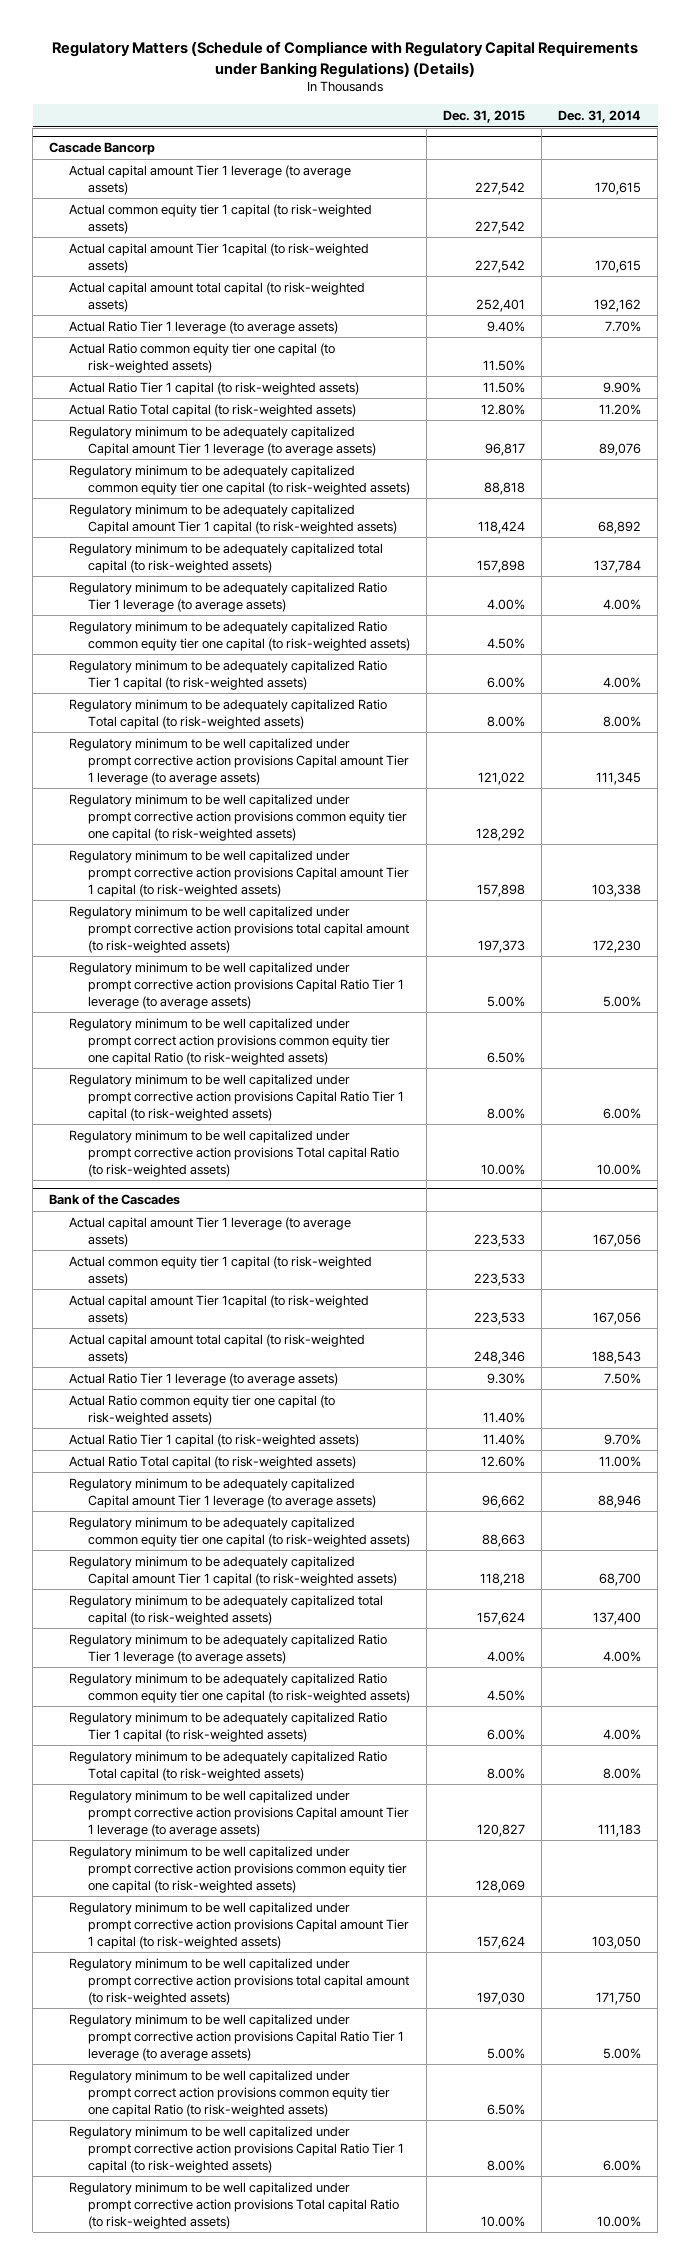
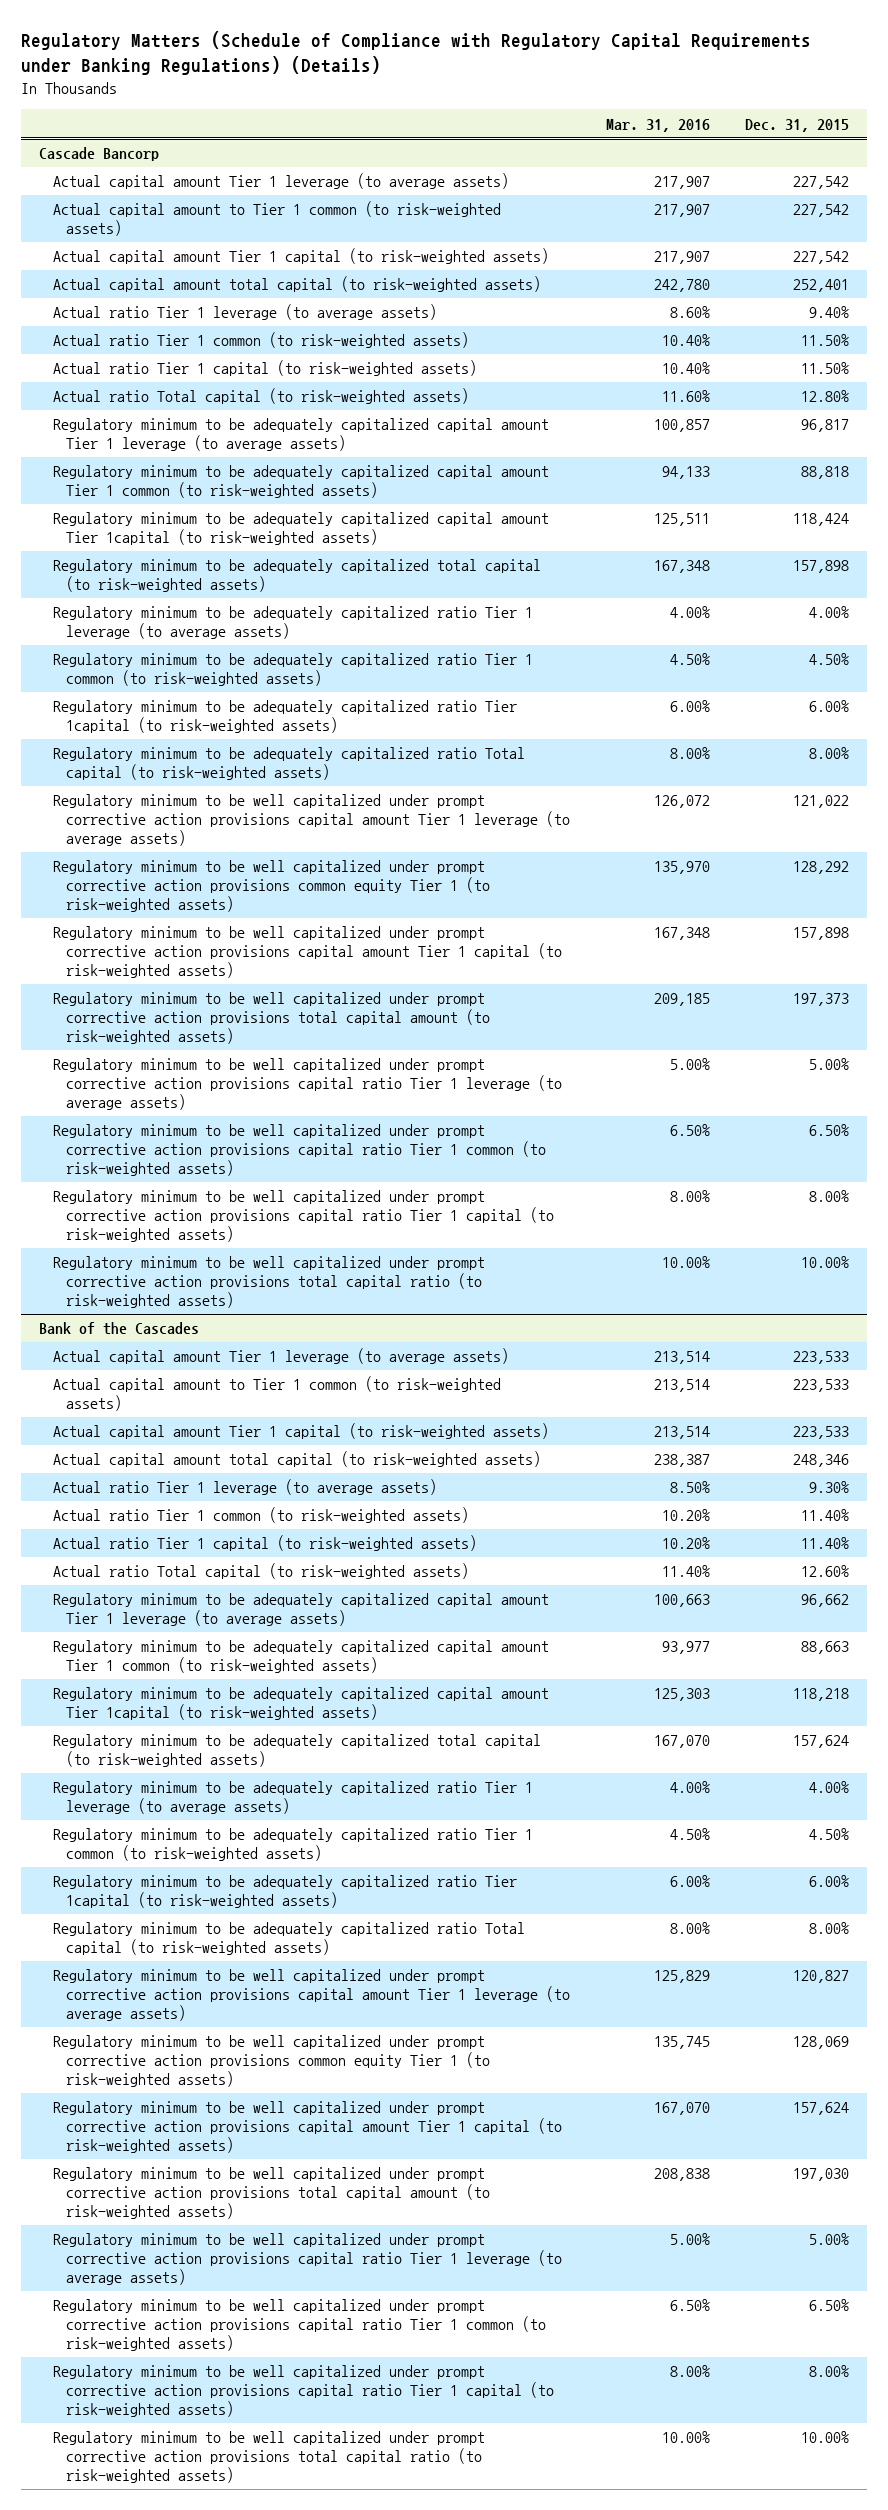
[558,110,642,124] Dec. 31, 2014 -> none
none -> [605,118,710,132] Mar. 31, 2016
[68,203,372,234] Actual common equity tier 1 capital (to risk-weighted assets) -> [52,201,501,237] Actual capital amount to Tier 1 common (to risk-weighted assets)
[68,242,369,273] Actual capital amount Tier 1capital (to risk-weighted assets) -> [52,248,549,265] Actual capital amount Tier 1 capital (to risk-weighted assets)
[68,320,338,334] Actual Ratio Tier 1 leverage (to average assets) -> [52,304,437,321] Actual ratio Tier 1 leverage (to average assets)
[68,342,335,373] Actual Ratio common equity tier one capital (to risk-weighted assets) -> [52,332,469,349] Actual ratio Tier 1 common (to risk-weighted assets)
[68,381,359,395] Actual Ratio Tier 1 capital (to risk-weighted assets) -> [52,360,477,377] Actual ratio Tier 1 capital (to risk-weighted assets)
[68,403,356,417] Actual Ratio Total capital (to risk-weighted assets) -> [52,388,469,405] Actual ratio Total capital (to risk-weighted assets)
[68,425,377,456] Regulatory minimum to be adequately capitalized Capital amount Tier 1 leverage (to average assets) -> [52,418,549,452] Regulatory minimum to be adequately capitalized capital amount Tier 1 leverage (to average assets)
[68,464,411,495] Regulatory minimum to be adequately capitalized common equity tier one capital (to risk-weighted assets) -> [52,465,549,499] Regulatory minimum to be adequately capitalized capital amount Tier 1 common (to risk-weighted assets)
[68,503,398,534] Regulatory minimum to be adequately capitalized Capital amount Tier 1 capital (to risk-weighted assets) -> [52,512,549,546] Regulatory minimum to be adequately capitalized capital amount Tier 1capital (to risk-weighted assets)
[68,581,387,612] Regulatory minimum to be adequately capitalized Ratio Tier 1 leverage (to average assets) -> [52,606,533,640] Regulatory minimum to be adequately capitalized ratio Tier 1 leverage (to average assets)
[68,620,411,651] Regulatory minimum to be adequately capitalized Ratio common equity tier one capital (to risk-weighted assets) -> [52,653,533,687] Regulatory minimum to be adequately capitalized ratio Tier 1 common (to risk-weighted assets)
[68,659,387,690] Regulatory minimum to be adequately capitalized Ratio Tier 1 capital (to risk-weighted assets) -> [52,700,517,734] Regulatory minimum to be adequately capitalized ratio Tier 1capital (to risk-weighted assets)
[68,698,387,729] Regulatory minimum to be adequately capitalized Ratio Total capital (to risk-weighted assets) -> [52,747,525,781] Regulatory minimum to be adequately capitalized ratio Total capital (to risk-weighted assets)
[68,737,410,785] Regulatory minimum to be well capitalized under prompt corrective action provisions Capital amount Tier 1 leverage (to average assets) -> [52,794,571,847] Regulatory minimum to be well capitalized under prompt corrective action provisions capital amount Tier 1 leverage (to average assets)
[68,793,408,841] Regulatory minimum to be well capitalized under prompt corrective action provisions common equity tier one capital (to risk-weighted assets) -> [52,860,491,913] Regulatory minimum to be well capitalized under prompt corrective action provisions common equity Tier 1 (to risk-weighted assets)
[68,849,410,897] Regulatory minimum to be well capitalized under prompt corrective action provisions Capital amount Tier 1 capital (to risk-weighted assets) -> [52,926,563,979] Regulatory minimum to be well capitalized under prompt corrective action provisions capital amount Tier 1 capital (to risk-weighted assets)
[68,961,405,1009] Regulatory minimum to be well capitalized under prompt corrective action provisions Capital Ratio Tier 1 leverage (to average assets) -> [52,1058,563,1111] Regulatory minimum to be well capitalized under prompt corrective action provisions capital ratio Tier 1 leverage (to average assets)
[68,1017,391,1065] Regulatory minimum to be well capitalized under prompt correct action provisions common equity tier one capital Ratio (to risk-weighted assets) -> [52,1124,547,1177] Regulatory minimum to be well capitalized under prompt corrective action provisions capital ratio Tier 1 common (to risk-weighted assets)
[68,1073,405,1121] Regulatory minimum to be well capitalized under prompt corrective action provisions Capital Ratio Tier 1 capital (to risk-weighted assets) -> [52,1190,555,1243] Regulatory minimum to be well capitalized under prompt corrective action provisions capital ratio Tier 1 capital (to risk-weighted assets)
[68,1129,400,1177] Regulatory minimum to be well capitalized under prompt corrective action provisions Total capital Ratio (to risk-weighted assets) -> [52,1256,485,1309] Regulatory minimum to be well capitalized under prompt corrective action provisions total capital ratio (to risk-weighted assets)
[68,1255,372,1286] Actual common equity tier 1 capital (to risk-weighted assets) -> [52,1376,501,1412] Actual capital amount to Tier 1 common (to risk-weighted assets)
[68,1294,369,1325] Actual capital amount Tier 1capital (to risk-weighted assets) -> [52,1423,549,1440] Actual capital amount Tier 1 capital (to risk-weighted assets)
[68,1372,338,1386] Actual Ratio Tier 1 leverage (to average assets) -> [52,1479,437,1496] Actual ratio Tier 1 leverage (to average assets)
[68,1394,335,1425] Actual Ratio common equity tier one capital (to risk-weighted assets) -> [52,1507,469,1524] Actual ratio Tier 1 common (to risk-weighted assets)
[68,1433,359,1447] Actual Ratio Tier 1 capital (to risk-weighted assets) -> [52,1535,477,1552] Actual ratio Tier 1 capital (to risk-weighted assets)
[68,1455,356,1469] Actual Ratio Total capital (to risk-weighted assets) -> [52,1563,469,1580] Actual ratio Total capital (to risk-weighted assets)
[68,1477,377,1508] Regulatory minimum to be adequately capitalized Capital amount Tier 1 leverage (to average assets) -> [52,1593,549,1627] Regulatory minimum to be adequately capitalized capital amount Tier 1 leverage (to average assets)
[68,1516,411,1547] Regulatory minimum to be adequately capitalized common equity tier one capital (to risk-weighted assets) -> [52,1640,549,1674] Regulatory minimum to be adequately capitalized capital amount Tier 1 common (to risk-weighted assets)
[68,1555,398,1586] Regulatory minimum to be adequately capitalized Capital amount Tier 1 capital (to risk-weighted assets) -> [52,1687,549,1721] Regulatory minimum to be adequately capitalized capital amount Tier 1capital (to risk-weighted assets)
[68,1633,387,1664] Regulatory minimum to be adequately capitalized Ratio Tier 1 leverage (to average assets) -> [52,1781,533,1815] Regulatory minimum to be adequately capitalized ratio Tier 1 leverage (to average assets)
[68,1672,411,1703] Regulatory minimum to be adequately capitalized Ratio common equity tier one capital (to risk-weighted assets) -> [52,1828,533,1862] Regulatory minimum to be adequately capitalized ratio Tier 1 common (to risk-weighted assets)
[68,1711,387,1742] Regulatory minimum to be adequately capitalized Ratio Tier 1 capital (to risk-weighted assets) -> [52,1875,517,1909] Regulatory minimum to be adequately capitalized ratio Tier 1capital (to risk-weighted assets)
[68,1750,387,1781] Regulatory minimum to be adequately capitalized Ratio Total capital (to risk-weighted assets) -> [52,1922,525,1956] Regulatory minimum to be adequately capitalized ratio Total capital (to risk-weighted assets)
[68,1789,410,1837] Regulatory minimum to be well capitalized under prompt corrective action provisions Capital amount Tier 1 leverage (to average assets) -> [52,1969,571,2022] Regulatory minimum to be well capitalized under prompt corrective action provisions capital amount Tier 1 leverage (to average assets)
[68,1845,408,1893] Regulatory minimum to be well capitalized under prompt corrective action provisions common equity tier one capital (to risk-weighted assets) -> [52,2035,491,2088] Regulatory minimum to be well capitalized under prompt corrective action provisions common equity Tier 1 (to risk-weighted assets)
[68,1901,410,1949] Regulatory minimum to be well capitalized under prompt corrective action provisions Capital amount Tier 1 capital (to risk-weighted assets) -> [52,2101,563,2154] Regulatory minimum to be well capitalized under prompt corrective action provisions capital amount Tier 1 capital (to risk-weighted assets)
[68,2013,405,2061] Regulatory minimum to be well capitalized under prompt corrective action provisions Capital Ratio Tier 1 leverage (to average assets) -> [52,2233,563,2286] Regulatory minimum to be well capitalized under prompt corrective action provisions capital ratio Tier 1 leverage (to average assets)
[68,2069,391,2117] Regulatory minimum to be well capitalized under prompt correct action provisions common equity tier one capital Ratio (to risk-weighted assets) -> [52,2299,547,2352] Regulatory minimum to be well capitalized under prompt corrective action provisions capital ratio Tier 1 common (to risk-weighted assets)
[68,2125,405,2173] Regulatory minimum to be well capitalized under prompt corrective action provisions Capital Ratio Tier 1 capital (to risk-weighted assets) -> [52,2365,555,2418] Regulatory minimum to be well capitalized under prompt corrective action provisions capital ratio Tier 1 capital (to risk-weighted assets)
[68,2181,400,2229] Regulatory minimum to be well capitalized under prompt corrective action provisions Total capital Ratio (to risk-weighted assets) -> [52,2431,485,2484] Regulatory minimum to be well capitalized under prompt corrective action provisions total capital ratio (to risk-weighted assets)

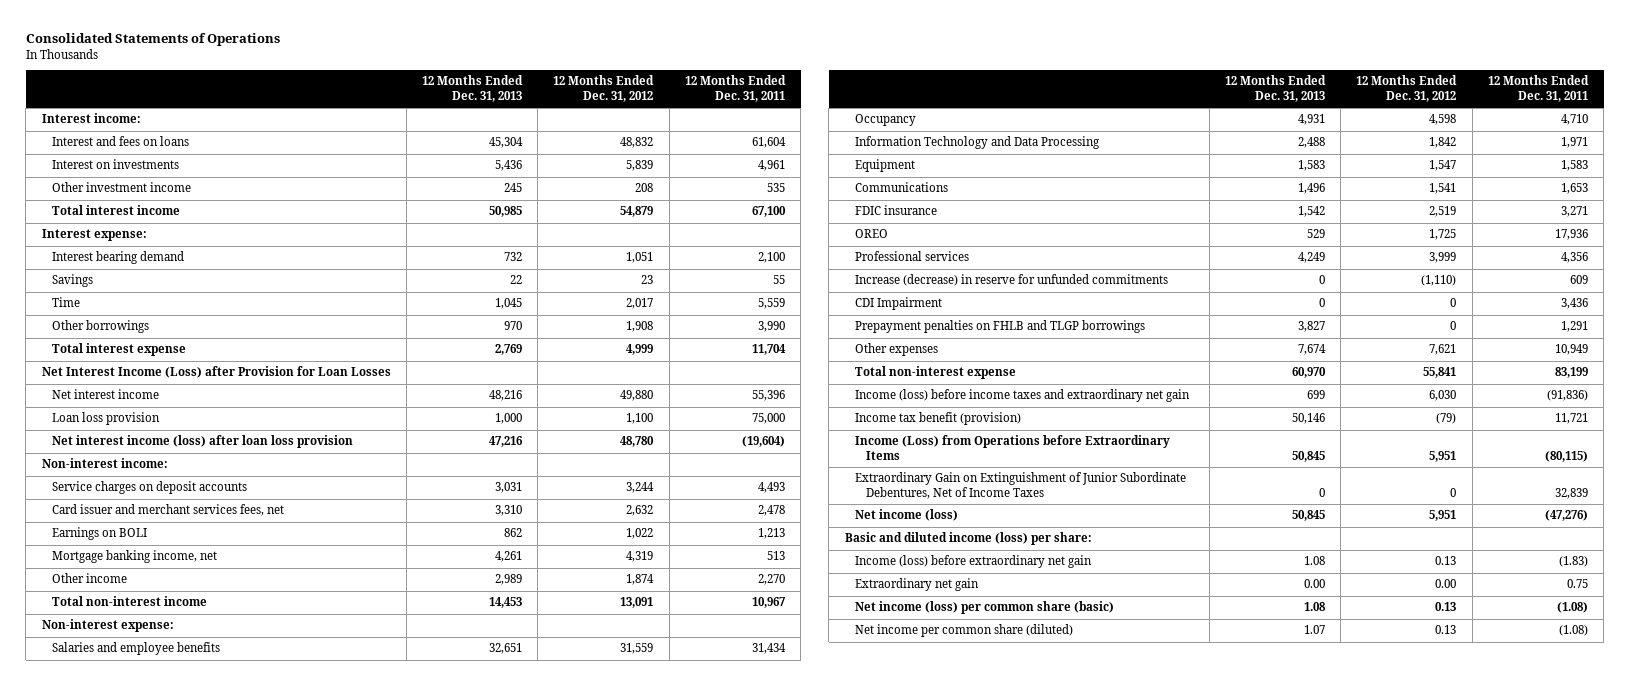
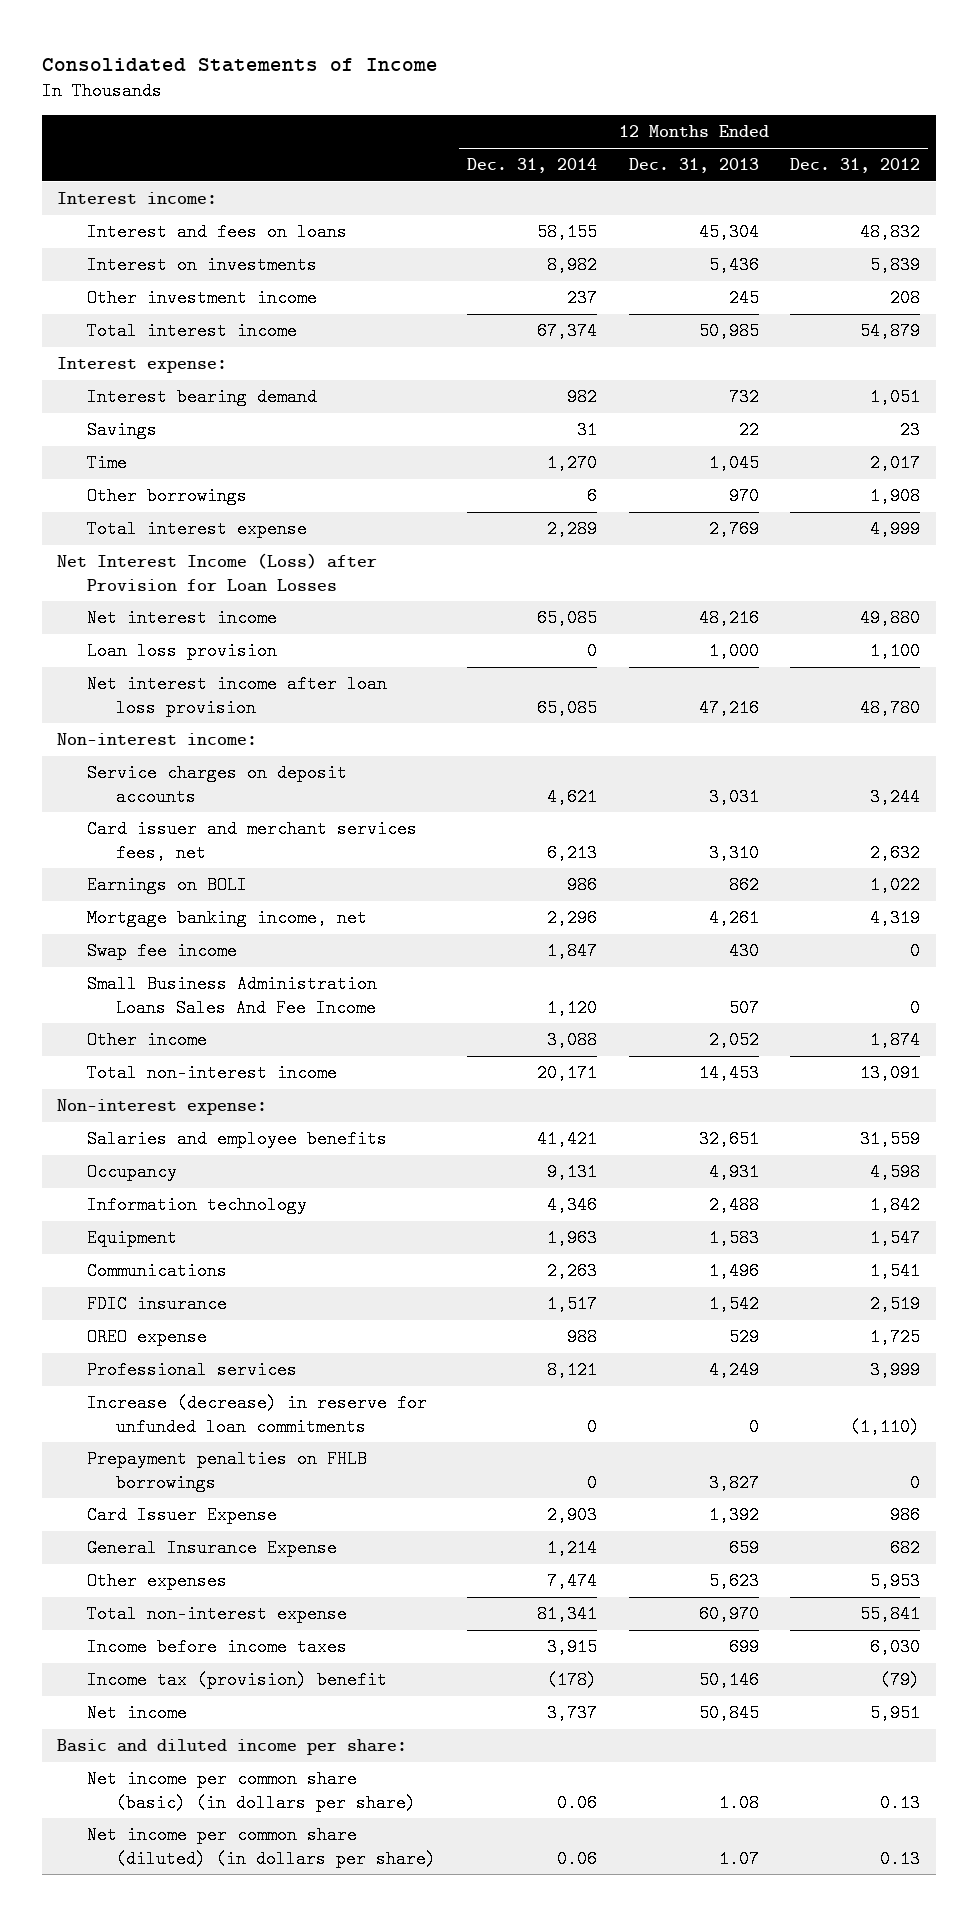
[25,33,280,47] Consolidated Statements of Operations -> [41,57,438,72] Consolidated Statements of Income
[684,75,786,102] 12 Months Ended Dec. 31, 2011 -> none
none -> [467,158,598,174] Dec. 31, 2014
[52,435,354,449] Net interest income (loss) after loan loss provision -> [86,675,387,717] Net interest income after loan loss provision
none -> [86,942,237,961] Swap fee income
none -> [86,975,377,1017] Small Business Administration Loans Sales And Fee Income
[494,574,522,586] 2,989 -> [708,1031,759,1050] 2,052
[855,136,1101,150] Information Technology and Data Processing -> [86,1196,307,1215] Information technology
[855,229,889,239] OREO -> [86,1328,207,1347] OREO expense
[855,297,943,311] CDI Impairment -> none
[855,274,1169,287] Increase (decrease) in reserve for unfunded commitments -> [86,1394,427,1436] Increase (decrease) in reserve for unfunded loan commitments
[855,320,1146,334] Prepayment penalties on FHLB and TLGP borrowings -> [86,1450,367,1492] Prepayment penalties on FHLB borrowings
none -> [86,1506,277,1525] Card Issuer Expense
none -> [86,1539,337,1558] General Insurance Expense
[1298,344,1327,356] 7,674 -> [708,1572,759,1591] 5,623
[1429,344,1457,356] 7,621 -> [870,1572,921,1591] 5,953
[855,435,1171,460] Income (Loss) from Operations before Extraordinary Items -> none
[855,472,1187,499] Extraordinary Gain on Extinguishment of Junior Subordinate Debentures, Net of Income Taxes -> none
[855,555,1093,569] Income (loss) before extraordinary net gain -> none
[855,578,980,592] Extraordinary net gain -> none
[855,389,1191,403] Income (loss) before income taxes and extraordinary net gain -> [86,1638,347,1657] Income before income taxes
[855,412,1022,426] Income tax benefit (provision) -> [86,1671,387,1690] Income tax (provision) benefit
[855,509,959,522] Net income (loss) -> [86,1704,187,1723] Net income
[844,532,1092,546] Basic and diluted income (loss) per share: -> [57,1739,408,1756] Basic and diluted income per share:
[855,601,1115,615] Net income (loss) per common share (basic) -> [86,1770,416,1812] Net income per common share (basic) (in dollars per share)
[855,624,1074,638] Net income per common share (diluted) -> [86,1826,436,1868] Net income per common share (diluted) (in dollars per share)

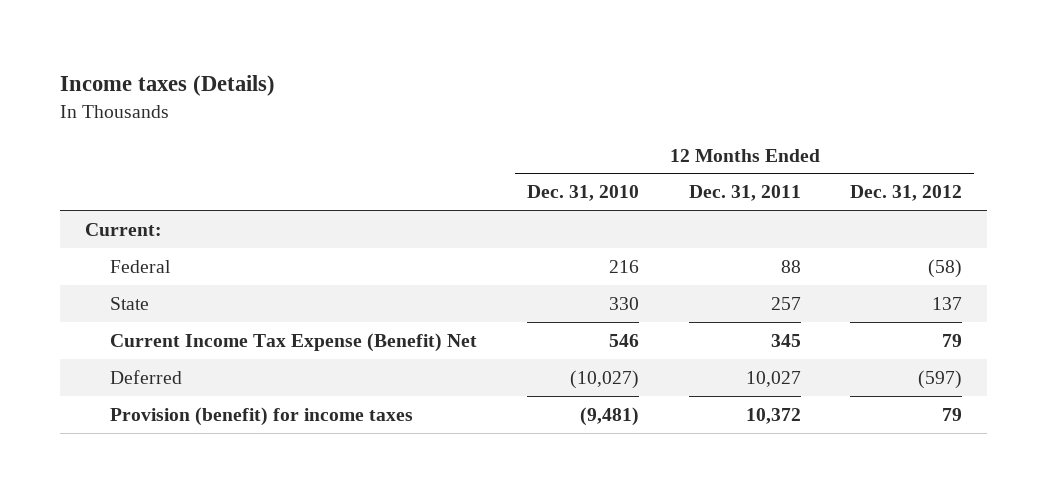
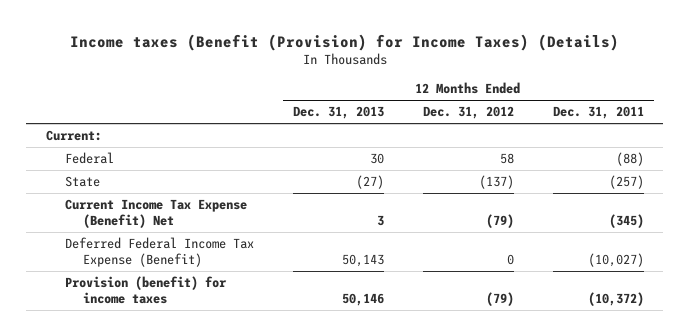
[60,74,276,96] Income taxes (Details) -> [69,33,619,51] Income taxes (Benefit (Provision) for Income Taxes) (Details)
[526,185,639,202] Dec. 31, 2010 -> none
none -> [292,106,384,120] Dec. 31, 2013
[110,369,183,384] Deferred -> none
[780,259,801,273] 88 -> [615,152,644,167] (88)
[928,258,963,278] (58) -> [499,153,514,165] 58
[770,296,801,310] 257 -> [608,175,644,190] (257)
[932,296,963,310] 137 -> [478,175,514,190] (137)
[770,333,801,347] 345 -> [608,214,644,229] (345)
[942,333,963,347] 79 -> [485,214,514,229] (79)
none -> [64,237,254,268] Deferred Federal Income Tax Expense (Benefit)
[745,407,801,424] 10,372 -> [587,292,644,307] (10,372)
[942,407,963,421] 79 -> [485,292,514,307] (79)

